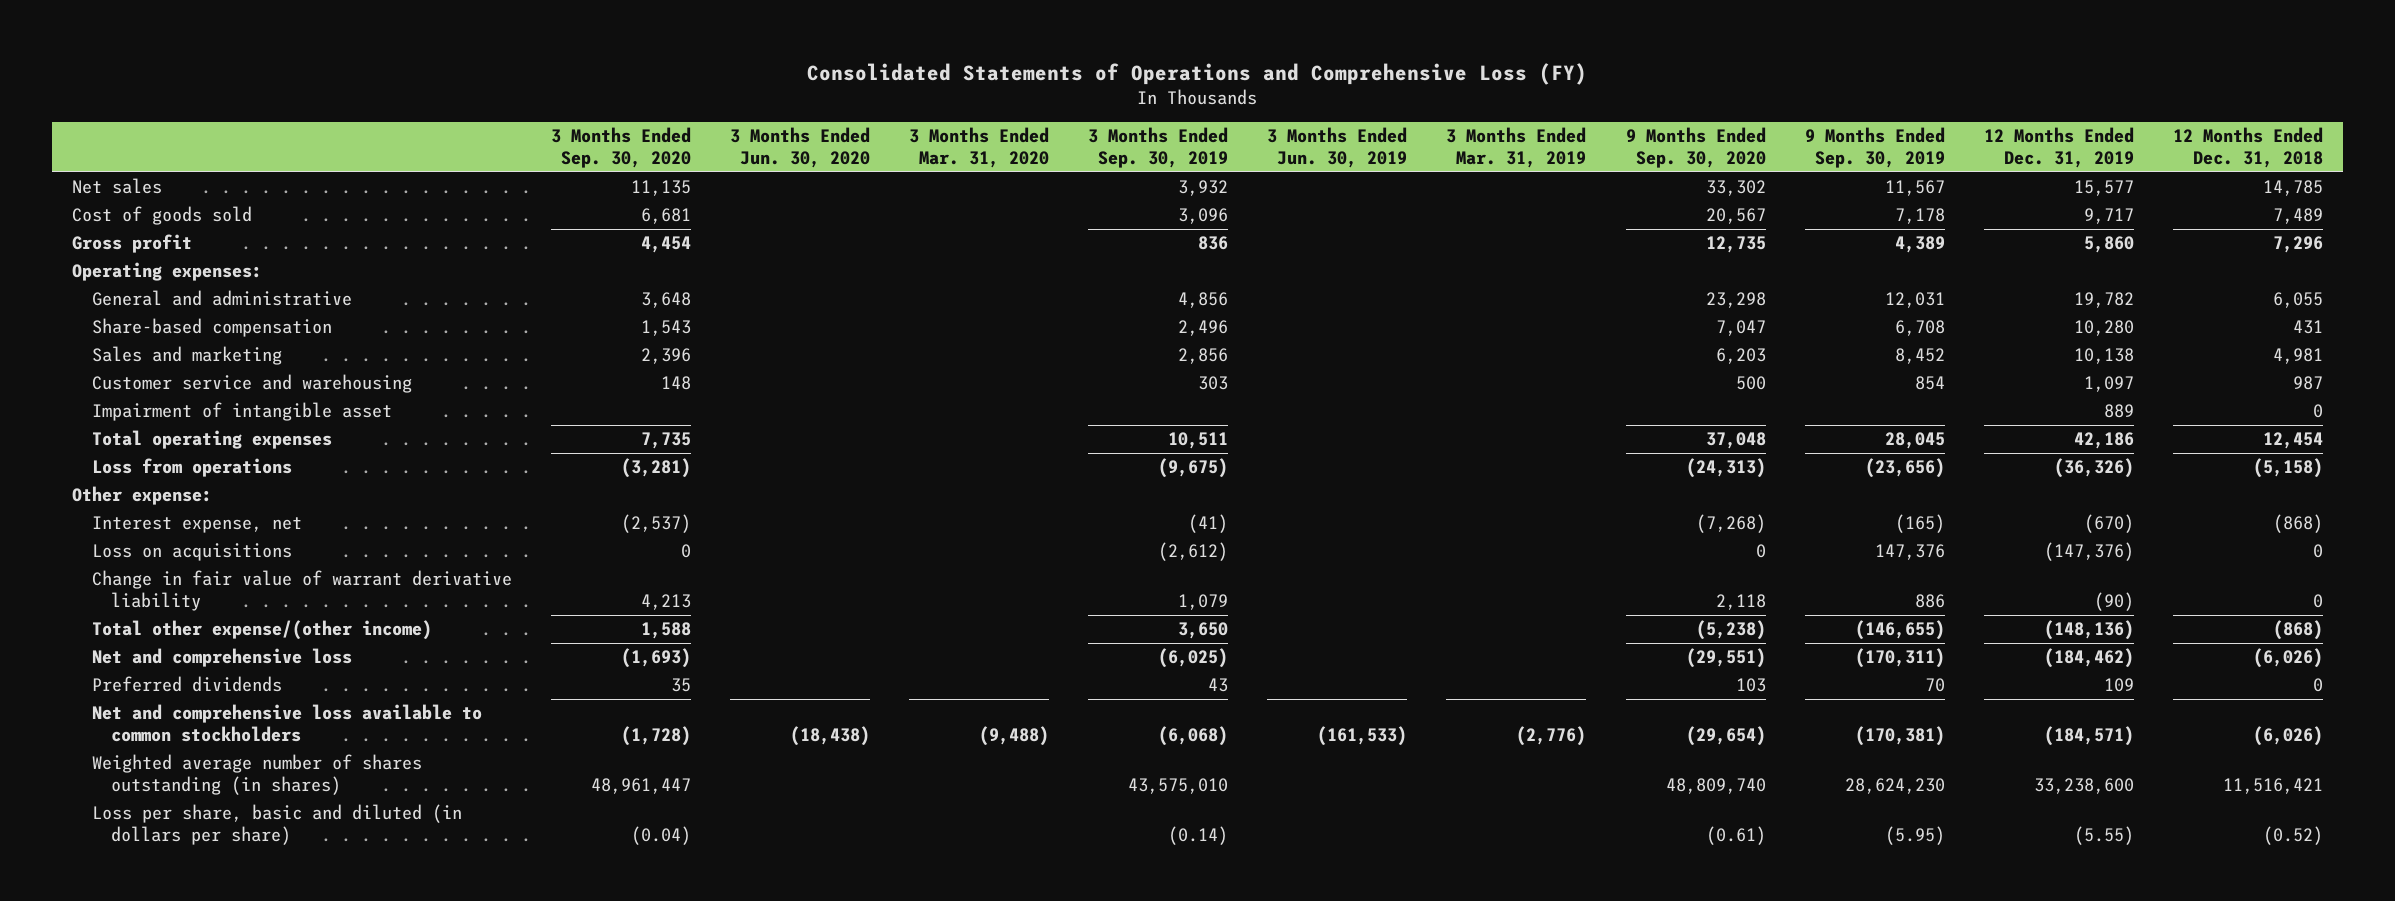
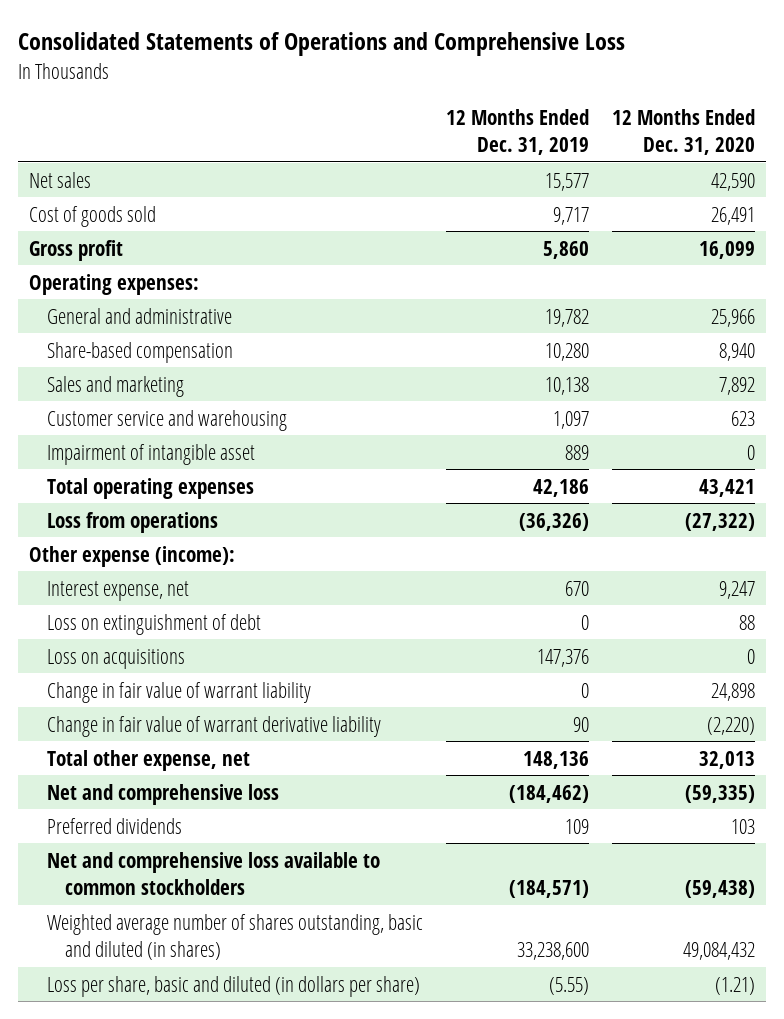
[807,62,1588,85] Consolidated Statements of Operations and Comprehensive Loss (FY) -> [17,32,625,57] Consolidated Statements of Operations and Comprehensive Loss
[550,126,691,169] 3 Months Ended Sep. 30, 2020 -> none
[729,126,870,169] 3 Months Ended Jun. 30, 2020 -> none
[909,126,1050,169] 3 Months Ended Mar. 31, 2020 -> none
[1088,126,1229,169] 3 Months Ended Sep. 30, 2019 -> none
[1267,126,1408,169] 3 Months Ended Jun. 30, 2019 -> none
[1446,126,1587,169] 3 Months Ended Mar. 31, 2019 -> none
[1625,126,1766,169] 9 Months Ended Sep. 30, 2020 -> none
[1804,126,1945,169] 9 Months Ended Sep. 30, 2019 -> none
[2172,126,2323,169] 12 Months Ended Dec. 31, 2018 -> none
none -> [611,108,755,155] 12 Months Ended Dec. 31, 2020
[71,486,212,506] Other expense: -> [29,545,236,567] Other expense (income):
[2083,514,2134,534] (670) -> [565,580,590,596] 670
none -> [47,613,262,635] Loss on extinguishment of debt
[2043,542,2134,562] (147,376) -> [537,648,590,667] 147,376
none -> [47,681,312,703] Change in fair value of warrant liability
[2093,592,2134,612] (90) -> [573,716,590,732] 90
[91,620,432,641] Total other expense/(other income) -> [47,749,251,771] Total other expense, net
[2043,620,2134,641] (148,136) -> [523,750,590,769] 148,136
[91,754,422,796] Weighted average number of shares outstanding (in shares) -> [47,913,424,961] Weighted average number of shares outstanding, basic and diluted (in shares)

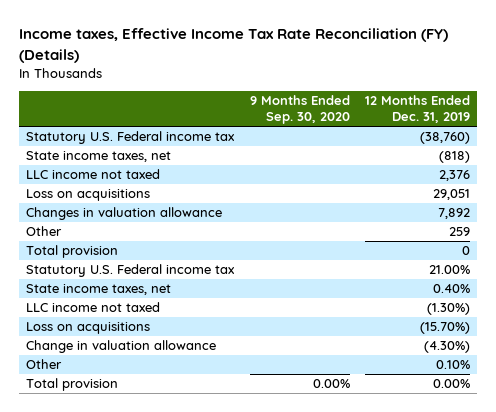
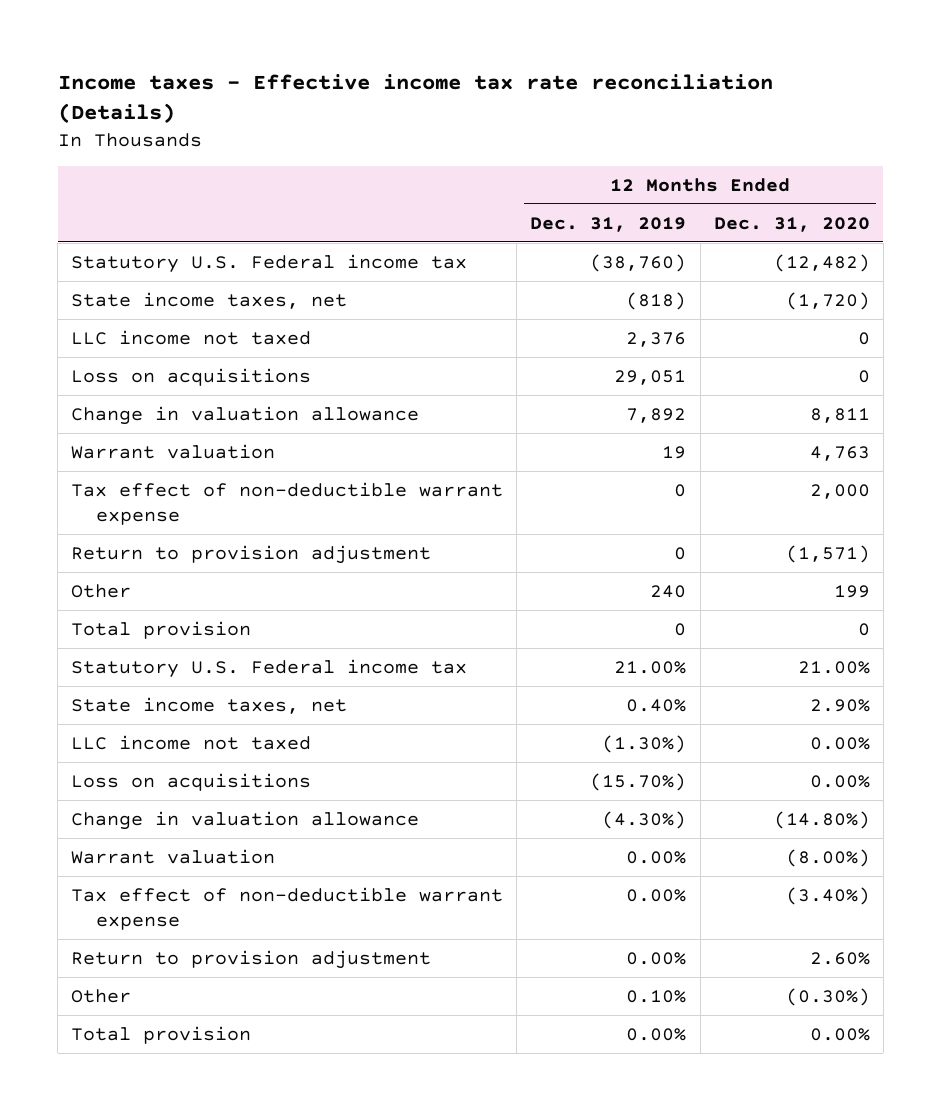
[18,28,448,63] Income taxes, Effective Income Tax Rate Reconciliation (FY) (Details) -> [57,73,773,124] Income taxes - Effective income tax rate reconciliation (Details)
[249,95,350,125] 9 Months Ended Sep. 30, 2020 -> none
none -> [713,216,870,232] Dec. 31, 2020
[26,207,223,221] Changes in valuation allowance -> [71,405,420,425] Change in valuation allowance
none -> [71,443,276,459] Warrant valuation
none -> [71,481,504,525] Tax effect of non-deductible warrant expense
none -> [71,544,432,564] Return to provision adjustment
[448,227,470,237] 259 -> [650,584,687,598] 240
none -> [71,848,276,864] Warrant valuation
none -> [71,886,504,930] Tax effect of non-deductible warrant expense
none -> [71,949,432,969] Return to provision adjustment

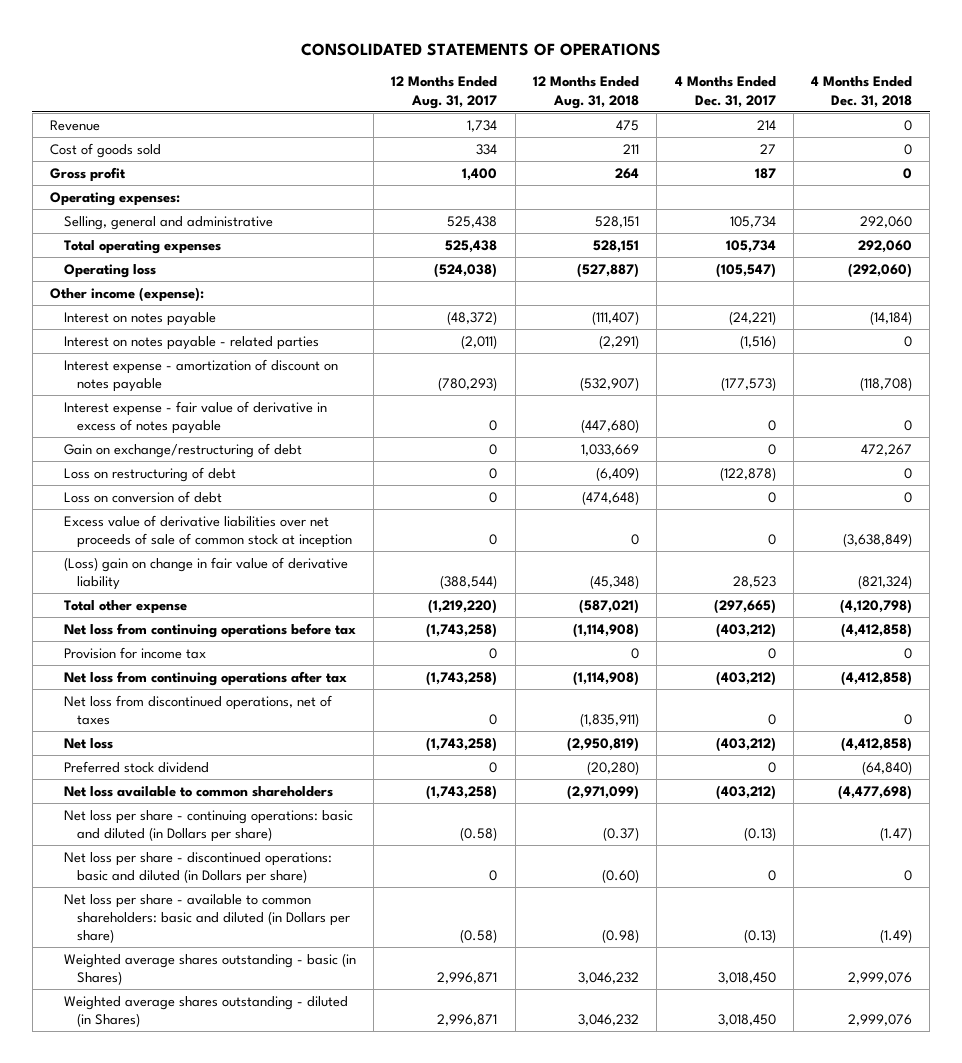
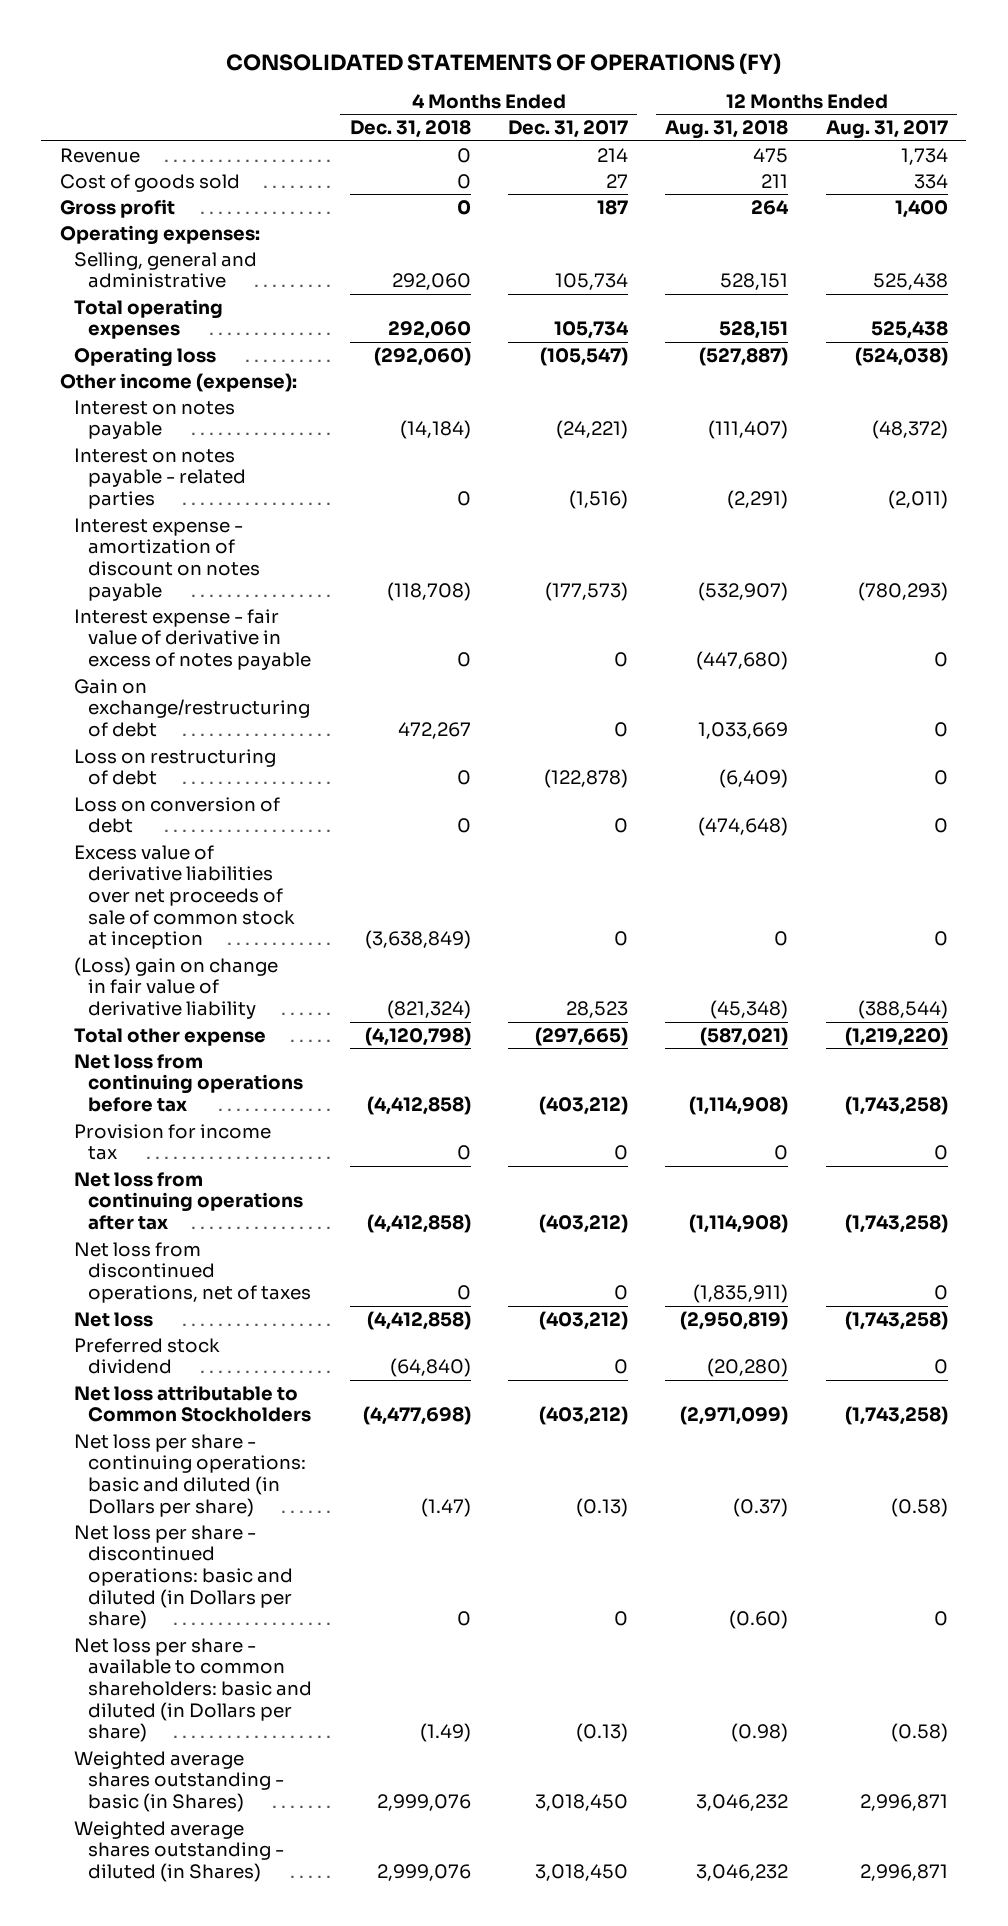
[301,42,662,56] CONSOLIDATED STATEMENTS OF OPERATIONS -> [225,52,781,74] CONSOLIDATED STATEMENTS OF OPERATIONS (FY)
[63,785,333,797] Net loss available to common shareholders -> [74,1384,312,1423] Net loss attributable to Common Stockholders

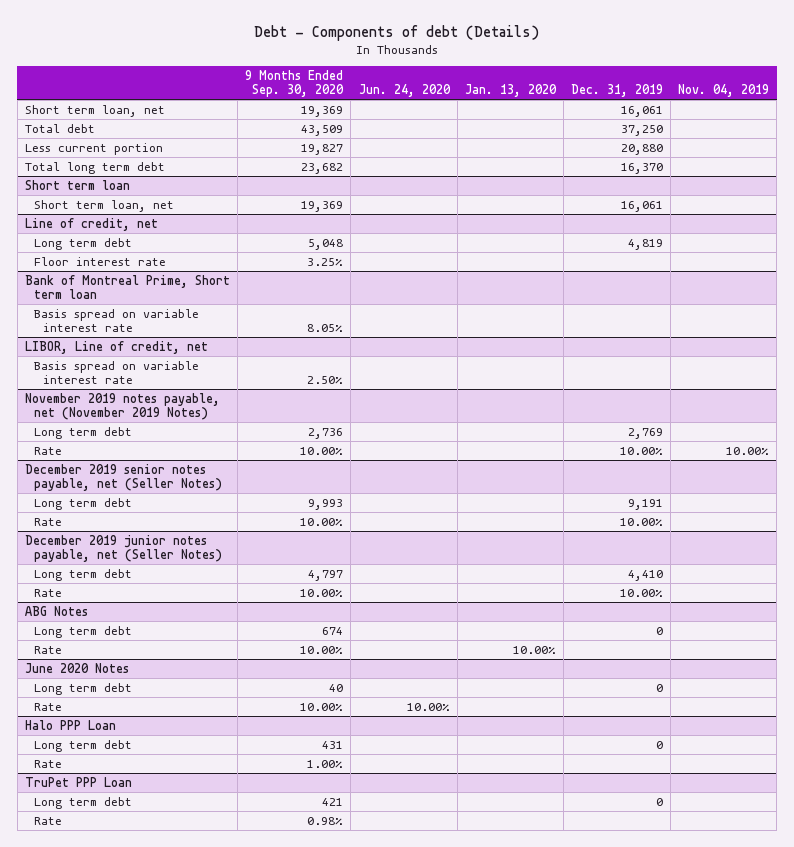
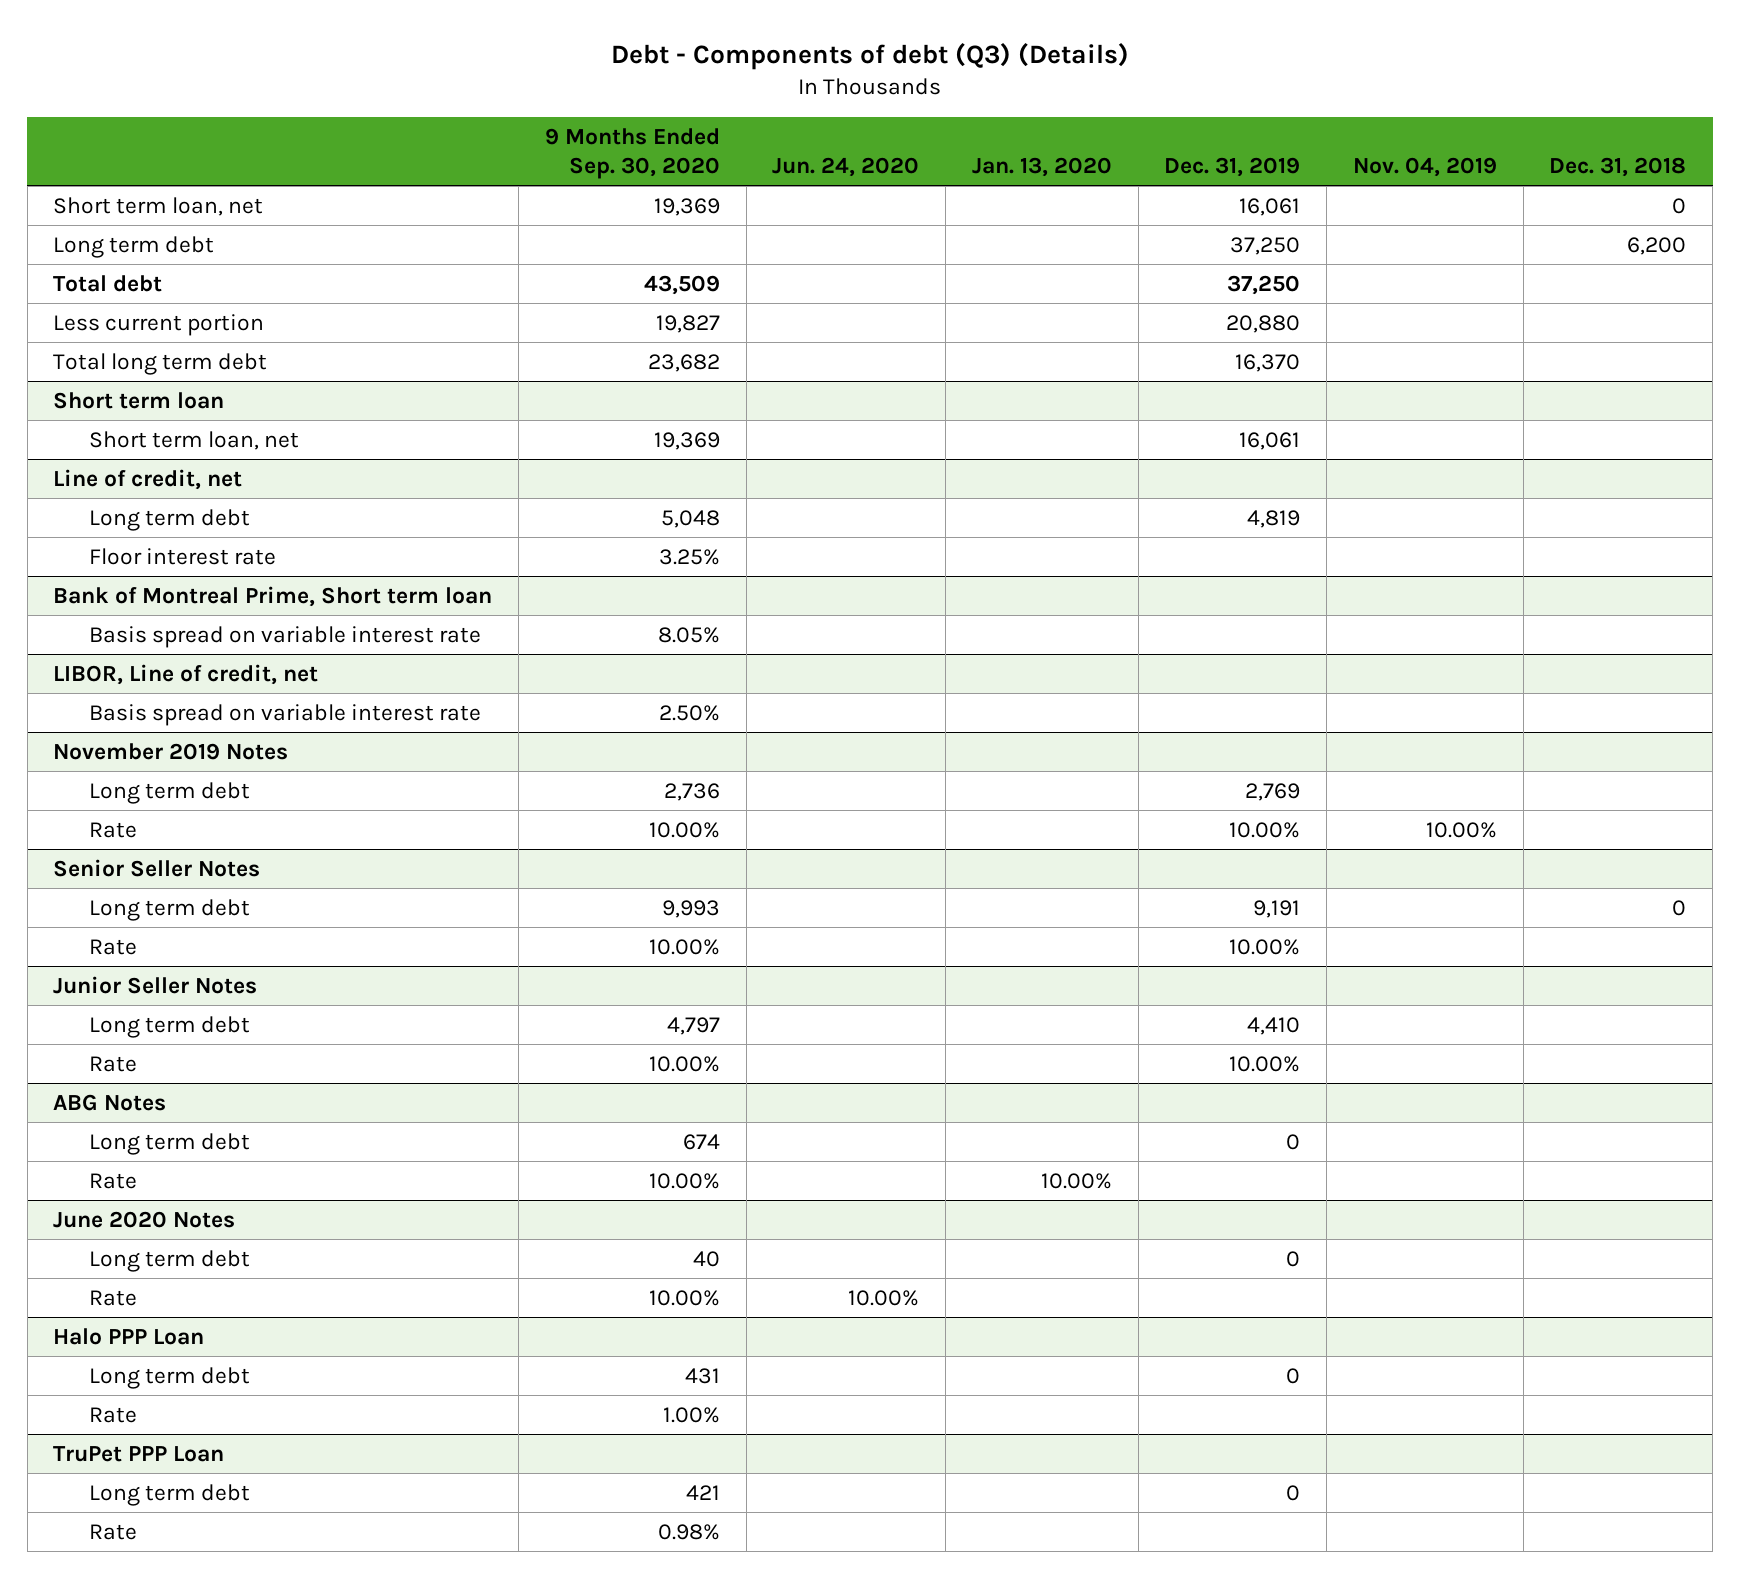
[254,24,540,41] Debt - Components of debt (Details) -> [610,42,1129,70] Debt - Components of debt (Q3) (Details)
none -> [1549,156,1687,177] Dec. 31, 2018
none -> [53,235,215,258] Long term debt
[25,392,221,421] November 2019 notes payable, net (November 2019 Notes) -> [53,742,289,760] November 2019 Notes
[25,463,222,492] December 2019 senior notes payable, net (Seller Notes) -> [53,858,261,877] Senior Seller Notes
[25,534,222,563] December 2019 junior notes payable, net (Seller Notes) -> [53,975,258,994] Junior Seller Notes

